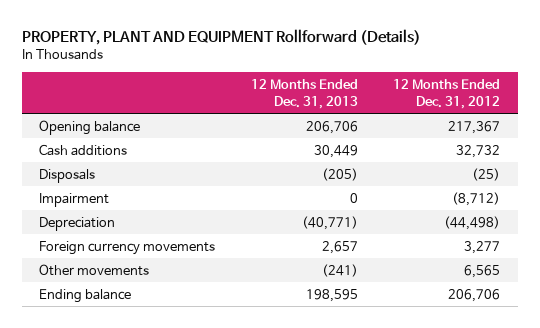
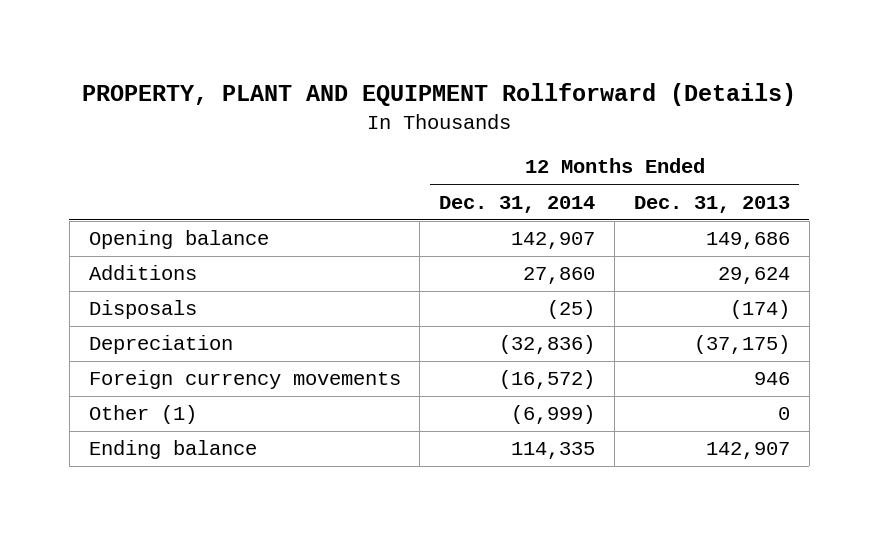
[393,79,501,109] 12 Months Ended Dec. 31, 2012 -> none
none -> [439,195,596,213] Dec. 31, 2014
[39,192,110,207] Impairment -> none
[305,120,358,134] 206,706 -> [705,232,790,250] 149,686
[39,143,128,156] Cash additions -> [88,265,197,281] Additions
[313,144,358,158] 30,449 -> [717,267,790,285] 29,624
[321,167,358,181] (205) -> [729,300,790,320] (174)
[301,215,358,230] (40,771) -> [693,335,790,355] (37,175)
[321,240,358,254] 2,657 -> [753,372,790,386] 946
[39,263,150,276] Other movements -> [88,405,197,425] Other (1)
[321,263,358,277] (241) -> [777,407,790,421] 0
[305,288,358,302] 198,595 -> [705,442,790,460] 142,907

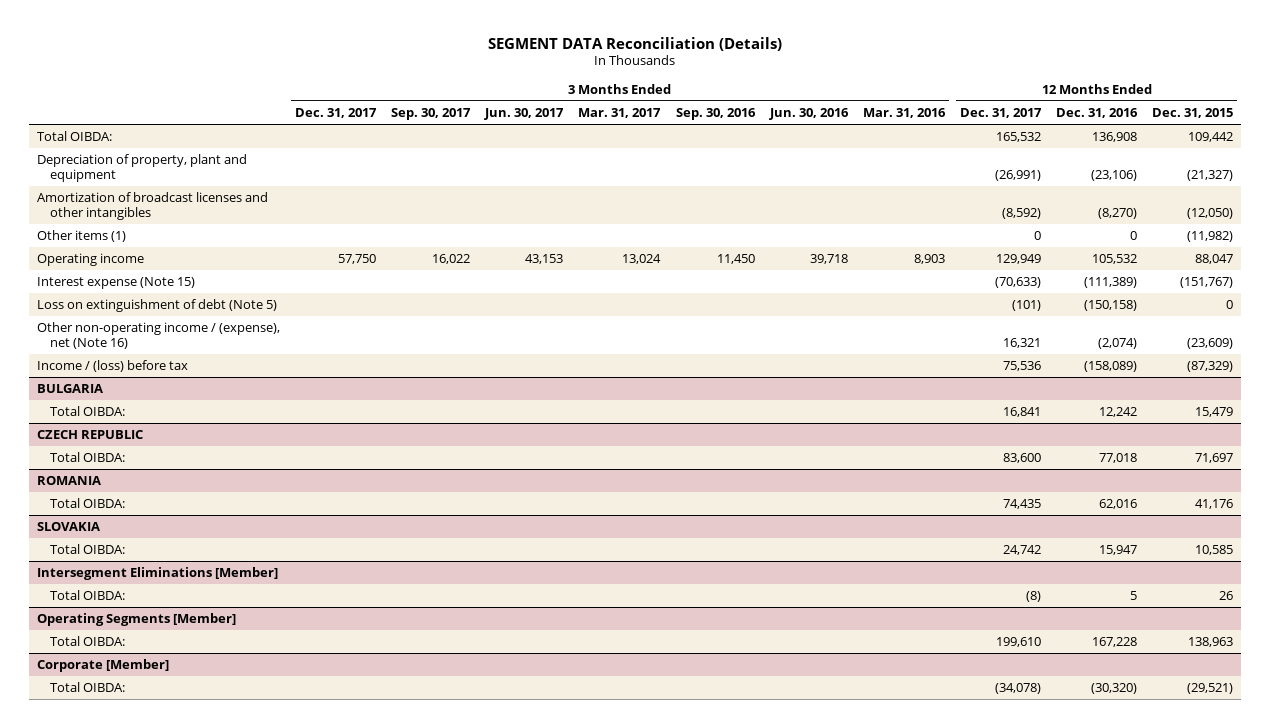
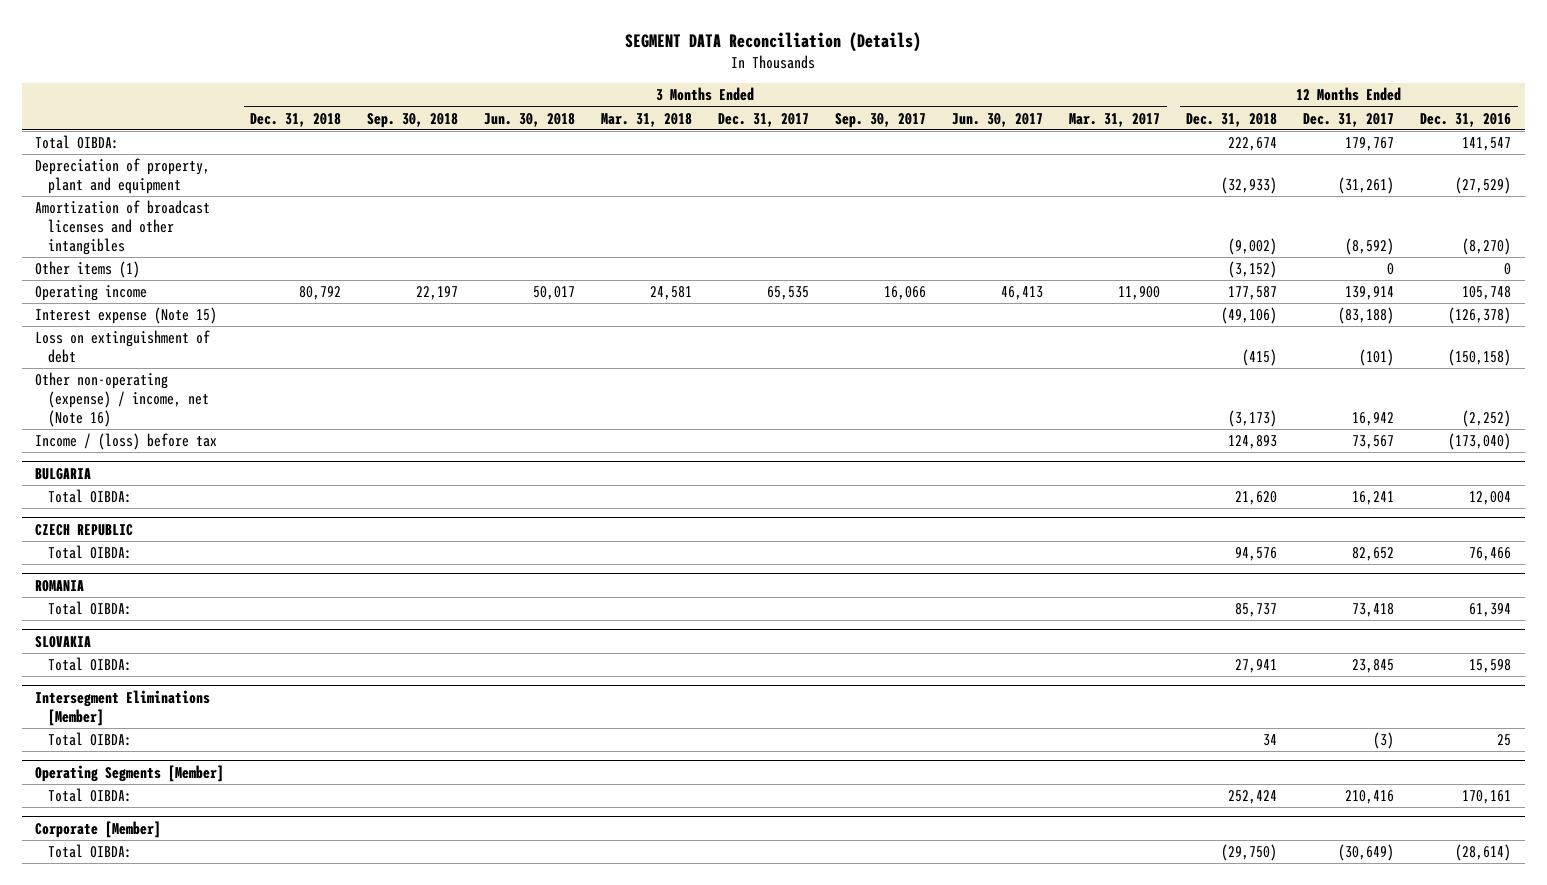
[675,108,756,121] Sep. 30, 2016 -> none
[768,108,849,121] Jun. 30, 2016 -> none
[862,108,946,119] Mar. 31, 2016 -> none
[1152,108,1234,119] Dec. 31, 2015 -> none
none -> [250,112,342,127] Dec. 31, 2018
none -> [367,112,459,128] Sep. 30, 2018
none -> [484,112,576,127] Jun. 30, 2018
none -> [601,112,693,127] Mar. 31, 2018
none -> [1186,112,1278,127] Dec. 31, 2018
[996,132,1042,143] 165,532 -> [1345,137,1395,152] 179,767
[1092,132,1138,143] 136,908 -> [1462,137,1512,152] 141,547
[995,170,1042,182] (26,991) -> [1338,177,1395,195] (31,261)
[1091,170,1138,182] (23,106) -> [1455,177,1512,195] (27,529)
[337,254,376,265] 57,750 -> [767,286,810,301] 65,535
[432,254,471,265] 16,022 -> [884,286,927,301] 16,066
[525,254,564,265] 43,153 -> [1001,286,1044,301] 46,413
[622,254,662,265] 13,024 -> [1118,286,1161,301] 11,900
[996,254,1042,265] 129,949 -> [1345,286,1395,301] 139,914
[1092,254,1138,265] 105,532 -> [1462,286,1512,301] 105,748
[995,277,1042,289] (70,633) -> [1338,307,1395,325] (83,188)
[1084,277,1138,289] (111,389) -> [1448,307,1512,325] (126,378)
[36,299,277,313] Loss on extinguishment of debt (Note 5) -> [35,330,211,364] Loss on extinguishment of debt
[36,322,280,350] Other non-operating income / (expense), net (Note 16) -> [35,372,210,428] Other non-operating (expense) / income, net (Note 16)
[1003,338,1042,349] 16,321 -> [1352,412,1395,427] 16,942
[1098,338,1138,350] (2,074) -> [1462,410,1512,428] (2,252)
[1003,361,1042,372] 75,536 -> [1352,435,1395,450] 73,567
[1084,361,1138,373] (158,089) -> [1448,433,1512,451] (173,040)
[1003,407,1042,418] 16,841 -> [1352,491,1395,506] 16,241
[1099,407,1138,418] 12,242 -> [1469,491,1512,506] 12,004
[1003,453,1042,464] 83,600 -> [1352,547,1395,562] 82,652
[1099,453,1138,464] 77,018 -> [1469,547,1512,562] 76,466
[1003,499,1042,510] 74,435 -> [1352,603,1395,618] 73,418
[1099,499,1138,510] 62,016 -> [1469,603,1512,618] 61,394
[1003,545,1042,556] 24,742 -> [1352,659,1395,674] 23,845
[1099,545,1138,556] 15,947 -> [1469,659,1512,674] 15,598
[1026,591,1042,603] (8) -> [1373,732,1395,750] (3)
[1130,591,1138,601] 5 -> [1497,734,1512,747] 25
[996,637,1042,648] 199,610 -> [1345,790,1395,805] 210,416
[1092,637,1138,648] 167,228 -> [1462,790,1512,805] 170,161
[995,683,1042,695] (34,078) -> [1338,844,1395,862] (30,649)
[1091,683,1138,695] (30,320) -> [1455,844,1512,862] (28,614)

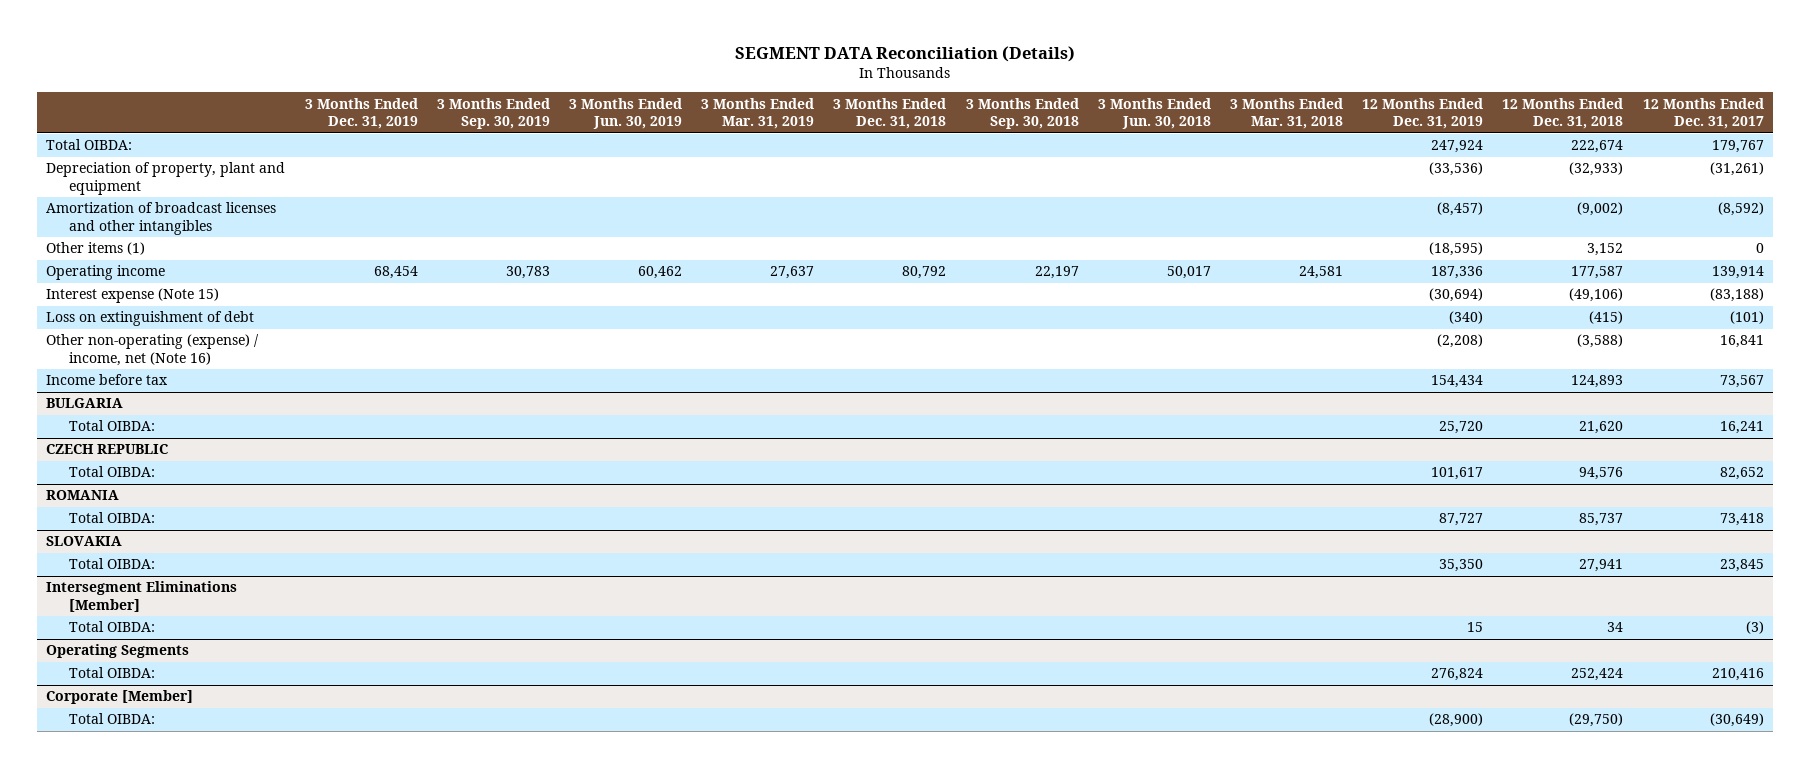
[718,112,810,127] Dec. 31, 2017 -> none
[835,112,927,128] Sep. 30, 2017 -> none
[952,112,1044,127] Jun. 30, 2017 -> none
[1069,112,1161,127] Mar. 31, 2017 -> none
[1420,112,1512,127] Dec. 31, 2016 -> none
none -> [304,97,418,130] 3 Months Ended Dec. 31, 2019
none -> [436,97,550,130] 3 Months Ended Sep. 30, 2019
none -> [569,97,683,130] 3 Months Ended Jun. 30, 2019
none -> [701,97,815,130] 3 Months Ended Mar. 31, 2019
none -> [1362,97,1484,130] 12 Months Ended Dec. 31, 2019
[1228,261,1278,279] (3,152) -> [1587,243,1624,257] 3,152
[1228,410,1278,428] (3,173) -> [1577,334,1624,349] (3,588)
[1352,412,1395,427] 16,942 -> [1719,335,1764,349] 16,841
[35,433,218,451] Income / (loss) before tax -> [46,374,169,386] Income before tax
[35,764,225,782] Operating Segments [Member] -> [46,644,190,659] Operating Segments

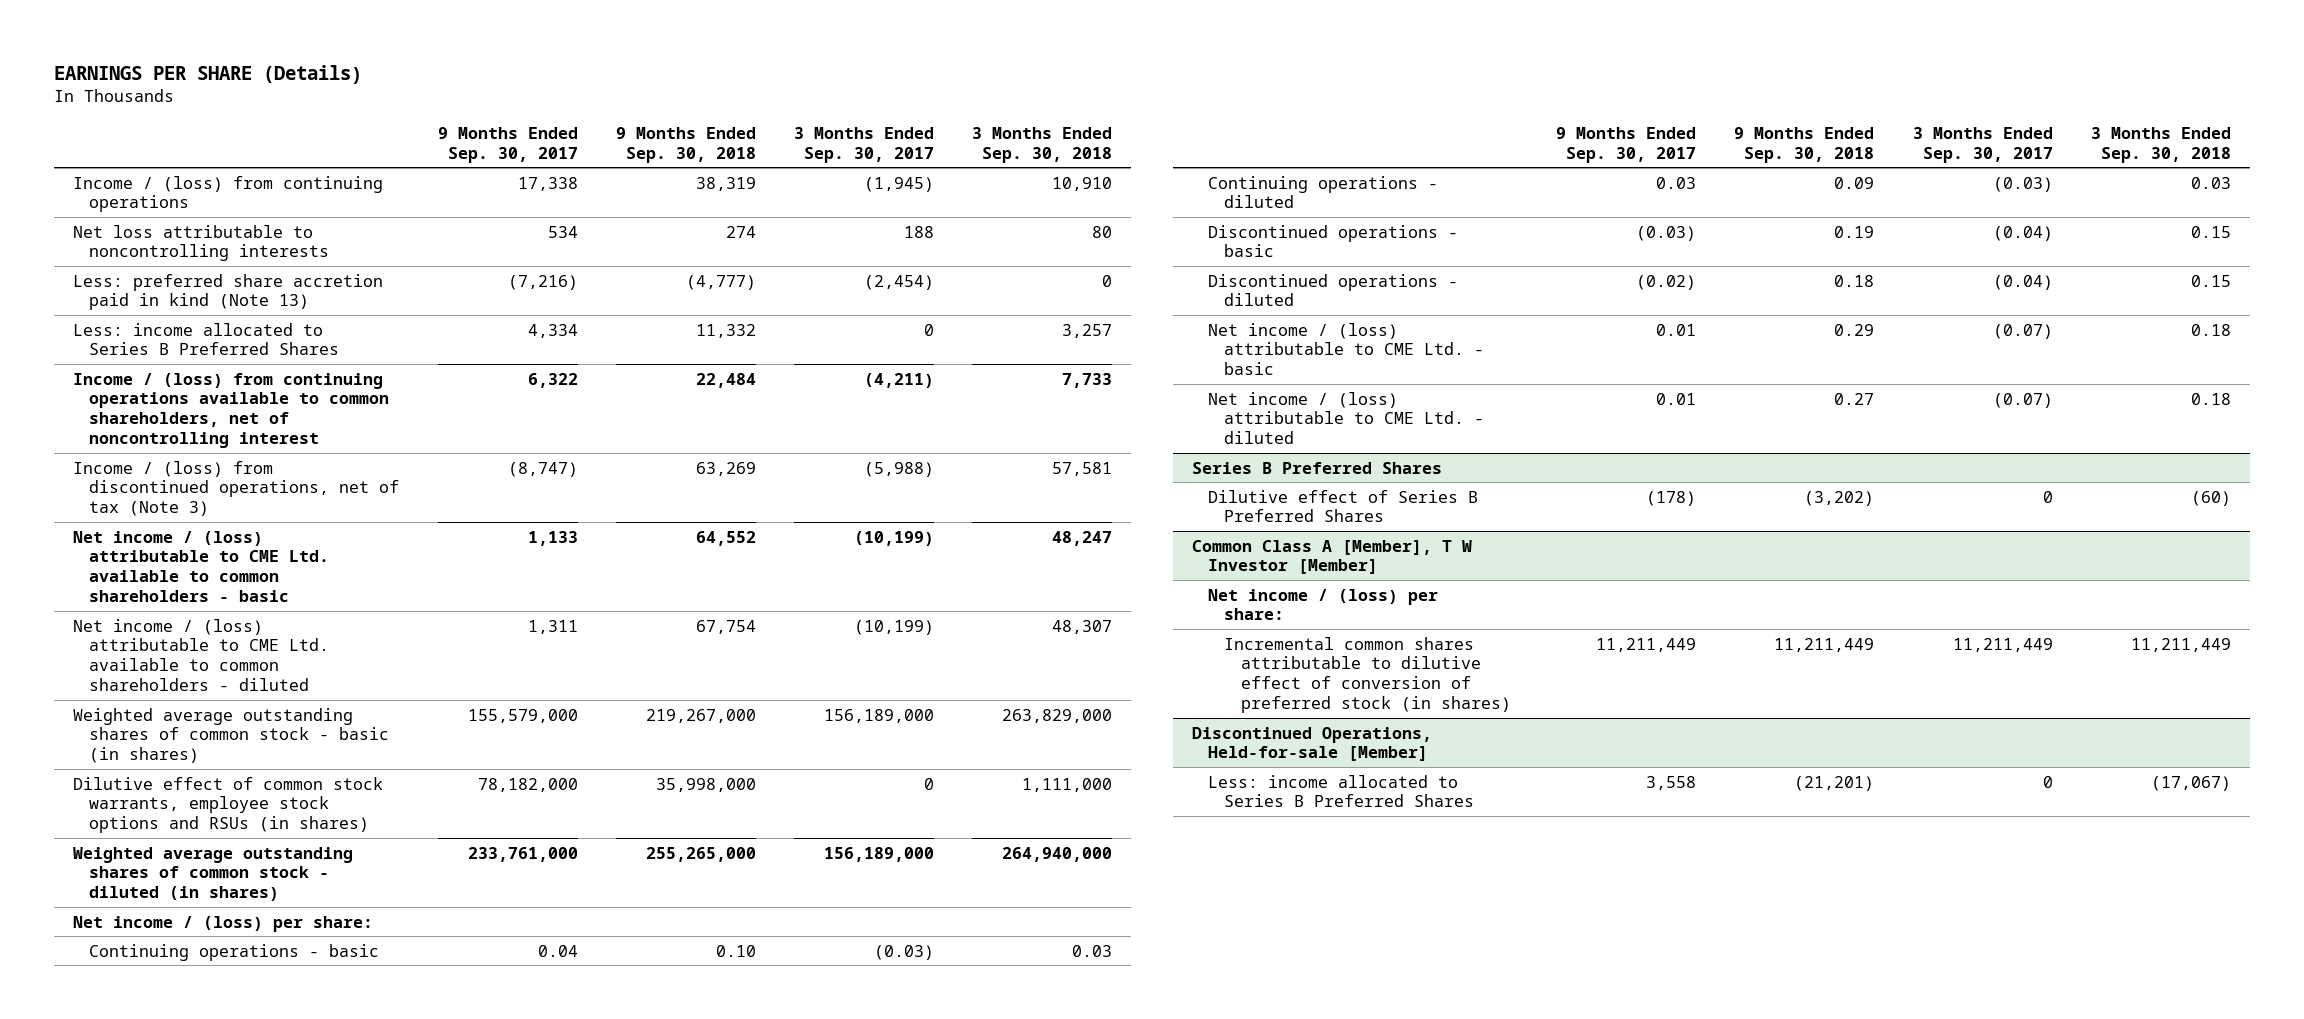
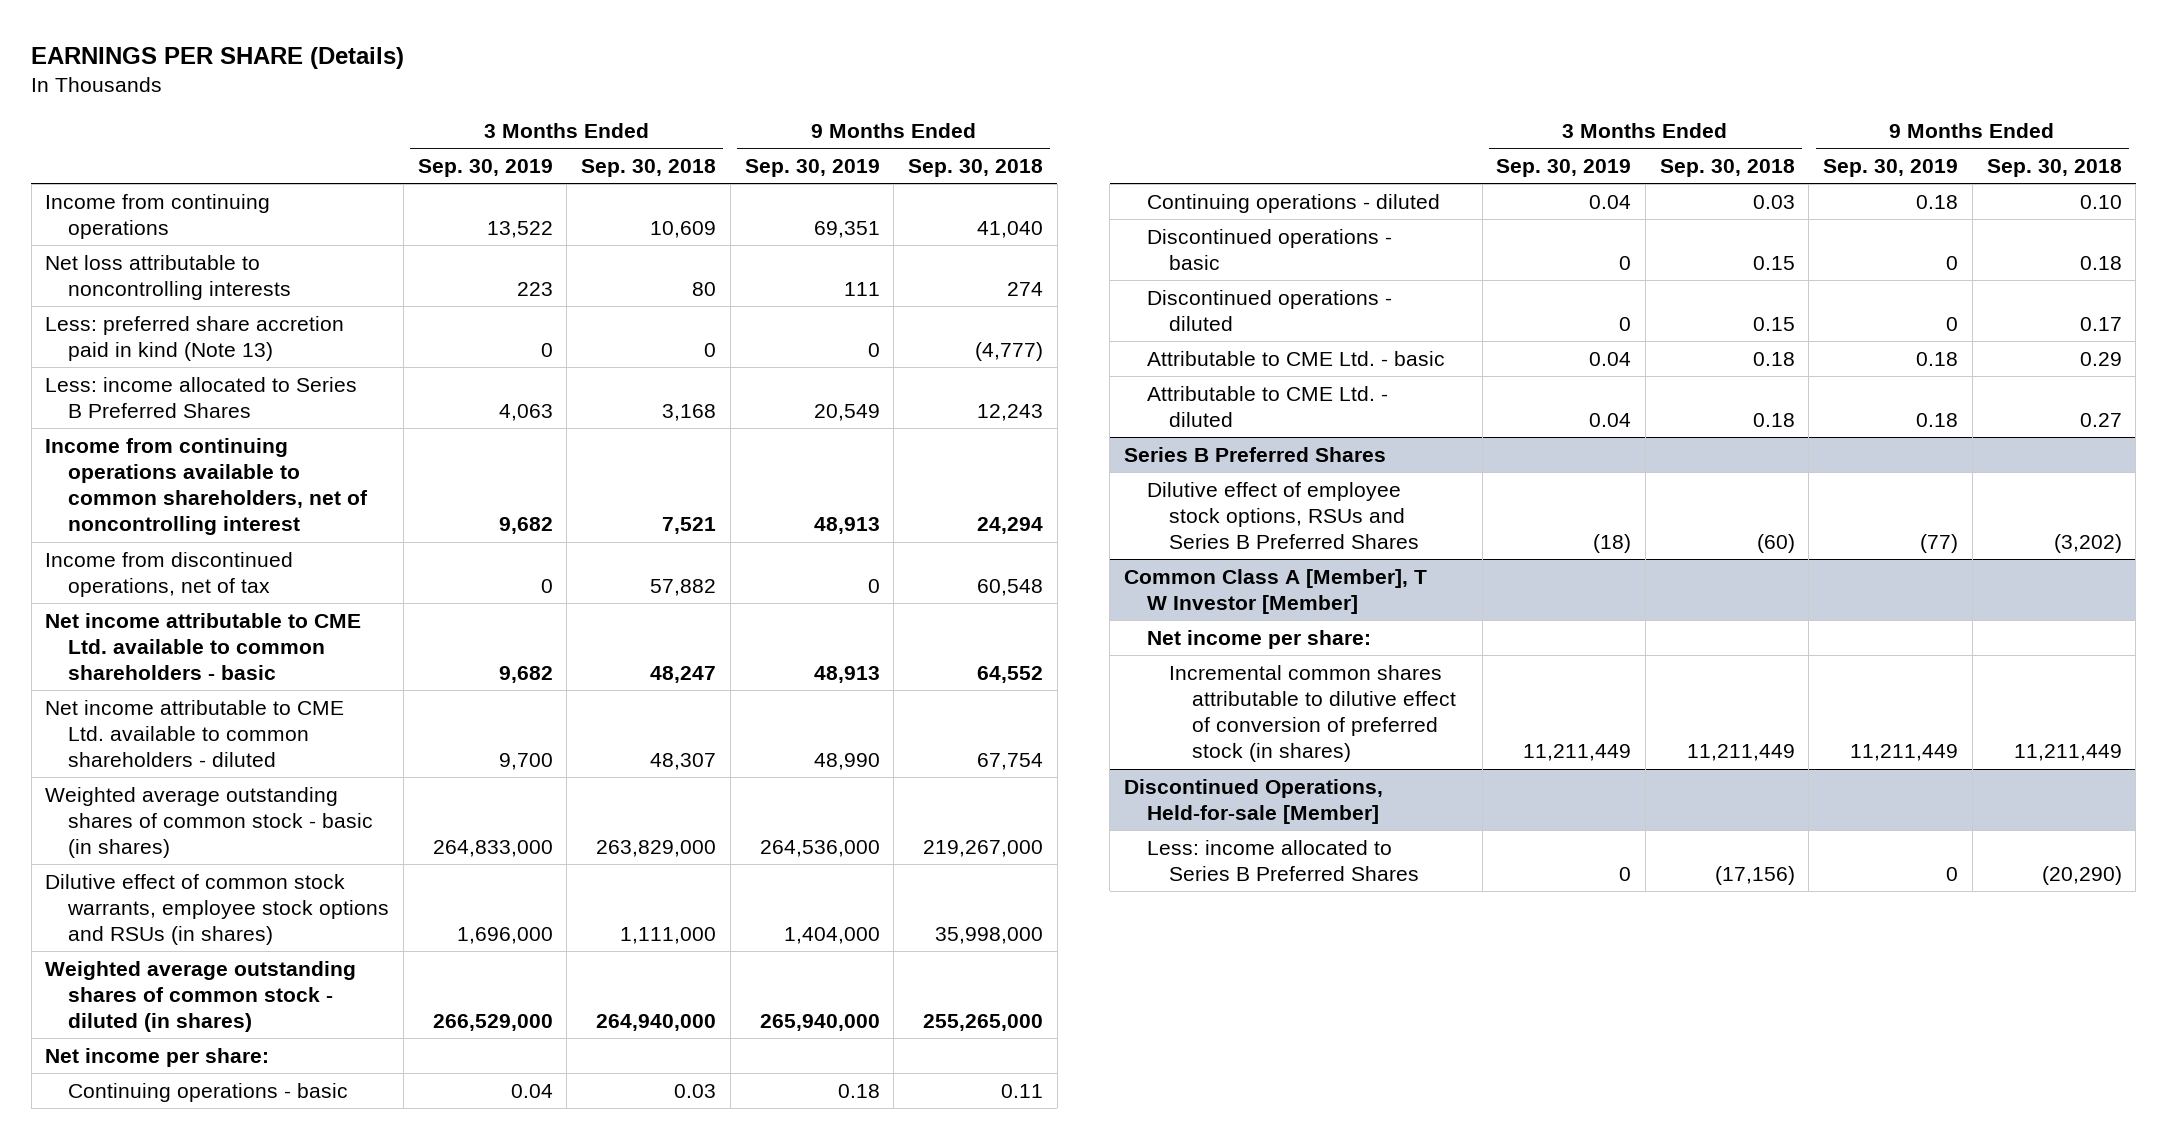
[437,126,578,163] 9 Months Ended Sep. 30, 2017 -> none
[793,126,934,163] 3 Months Ended Sep. 30, 2017 -> none
none -> [417,158,553,177] Sep. 30, 2019
none -> [744,158,880,177] Sep. 30, 2019
[73,175,384,213] Income / (loss) from continuing operations -> [45,193,271,239] Income from continuing operations
[695,176,756,191] 38,319 -> [977,220,1044,238] 41,040
[1052,176,1113,191] 10,910 -> [650,220,717,238] 10,609
[695,323,756,338] 11,332 -> [977,403,1044,421] 12,243
[1062,323,1113,338] 3,257 -> [662,403,717,421] 3,168
[73,372,390,449] Income / (loss) from continuing operations available to common shareholders, net of noncontrolling interest -> [45,437,369,536] Income from continuing operations available to common shareholders, net of noncontrolling interest
[695,372,756,388] 22,484 -> [977,517,1044,535] 24,294
[1062,372,1113,388] 7,733 -> [662,517,717,535] 7,521
[73,460,400,517] Income / (loss) from discontinued operations, net of tax (Note 3) -> [45,551,294,597] Income from discontinued operations, net of tax
[695,461,756,476] 63,269 -> [977,578,1044,596] 60,548
[1052,461,1113,476] 57,581 -> [650,578,717,596] 57,882
[73,530,330,603] Net income / (loss) attributable to CME Ltd. available to common shareholders - basic -> [45,612,362,681] Net income attributable to CME Ltd. available to common shareholders - basic
[73,618,330,692] Net income / (loss) attributable to CME Ltd. available to common shareholders - diluted -> [45,699,345,768] Net income attributable to CME Ltd. available to common shareholders - diluted
[73,915,374,932] Net income / (loss) per share: -> [45,1047,270,1067] Net income per share:
[715,944,756,957] 0.10 -> [1001,1083,1044,1098] 0.11
[1834,176,1875,189] 0.09 -> [2079,194,2122,209] 0.10
[1834,225,1875,238] 0.19 -> [2079,255,2122,270] 0.18
[1834,274,1875,287] 0.18 -> [2079,316,2122,331] 0.17
[1207,322,1485,376] Net income / (loss) attributable to CME Ltd. - basic -> [1146,350,1445,366] Attributable to CME Ltd. - basic
[1207,391,1485,445] Net income / (loss) attributable to CME Ltd. - diluted -> [1146,385,1388,427] Attributable to CME Ltd. - diluted
[1207,489,1478,523] Dilutive effect of Series B Preferred Shares -> [1146,481,1420,550] Dilutive effect of employee stock options, RSUs and Series B Preferred Shares
[1207,588,1438,621] Net income / (loss) per share: -> [1146,629,1371,649] Net income per share:
[1794,775,1875,791] (21,201) -> [2041,865,2122,885] (20,290)
[2150,775,2231,791] (17,067) -> [1714,865,1795,885] (17,156)

